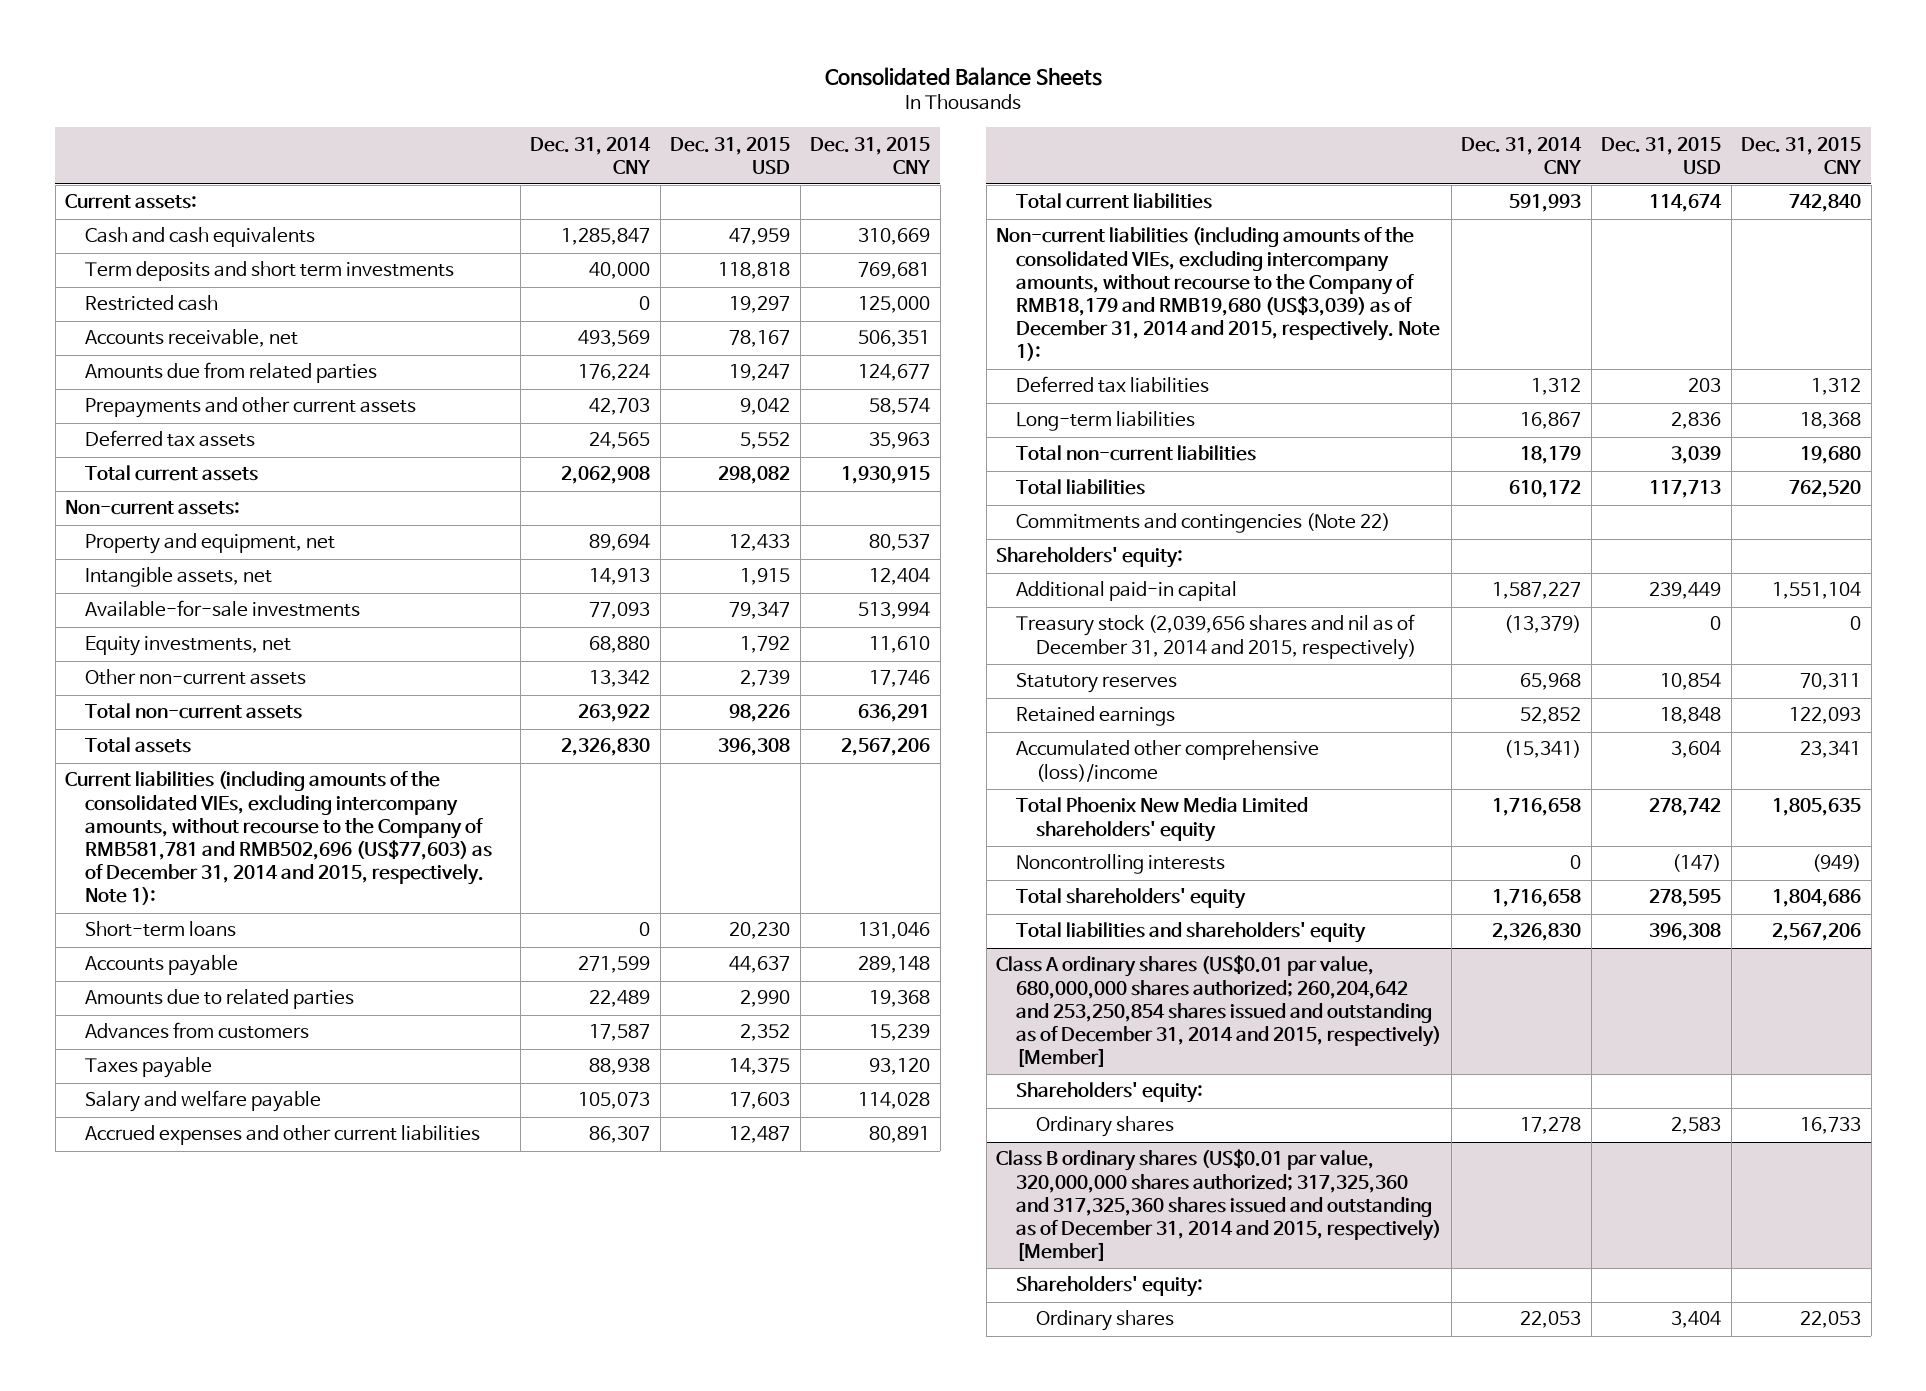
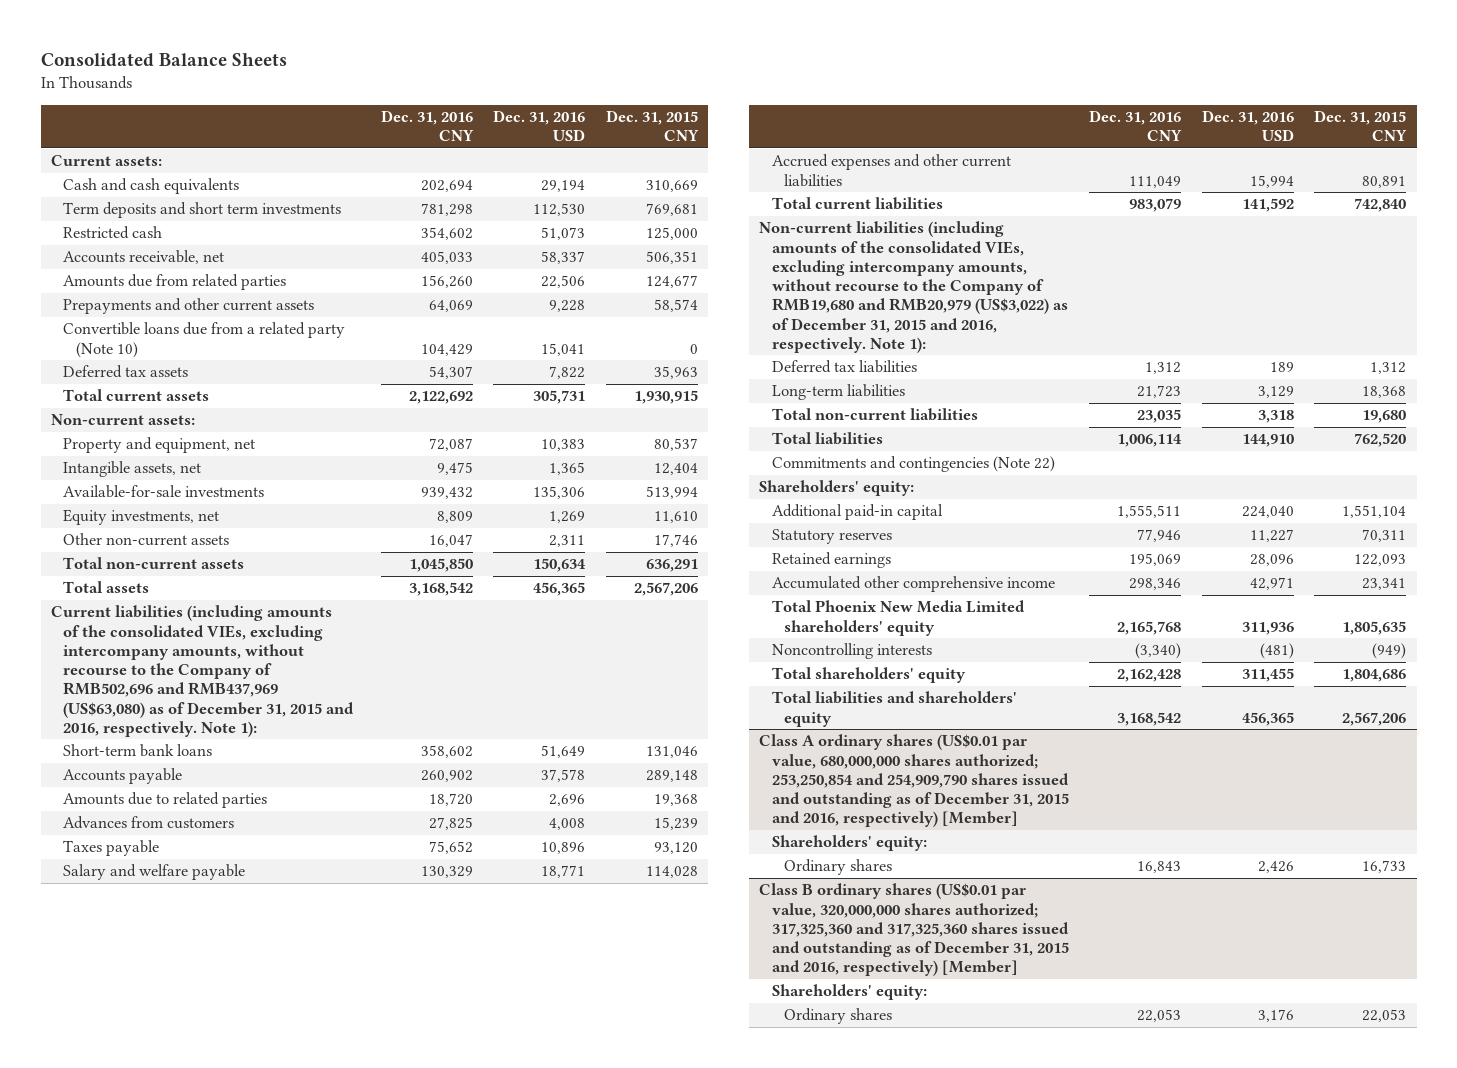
[530,136,652,174] Dec. 31, 2014 CNY -> none
[670,136,791,174] Dec. 31, 2015 USD -> none
none -> [380,109,474,142] Dec. 31, 2016 CNY
none -> [493,109,586,142] Dec. 31, 2016 USD
none -> [63,322,346,358] Convertible loans due from a related party (Note 10)
[65,771,493,906] Current liabilities (including amounts of the consolidated VIEs, excluding intercompany amounts, without recourse to the Company of RMB581,781 and RMB502,696 (US$77,603) as of December 31, 2014 and 2015, respectively. Note 1): -> [50,605,355,737] Current liabilities (including amounts of the consolidated VIEs, excluding intercompany amounts, without recourse to the Company of RMB502,696 and RMB437,969 (US$63,080) as of December 31, 2015 and 2016, respectively. Note 1):
[85,921,237,938] Short-term loans -> [63,744,213,758] Short-term bank loans
[996,227,1441,362] Non-current liabilities (including amounts of the consolidated VIEs, excluding intercompany amounts, without recourse to the Company of RMB18,179 and RMB19,680 (US$3,039) as of December 31, 2014 and 2015, respectively. Note 1): -> [759,221,1068,353] Non-current liabilities (including amounts of the consolidated VIEs, excluding intercompany amounts, without recourse to the Company of RMB19,680 and RMB20,979 (US$3,022) as of December 31, 2015 and 2016, respectively. Note 1):
[1016,614,1417,660] Treasury stock (2,039,656 shares and nil as of December 31, 2014 and 2015, respectively) -> none
[1016,740,1320,782] Accumulated other comprehensive (loss)/income -> [771,576,1055,593] Accumulated other comprehensive income
[996,955,1442,1068] Class A ordinary shares (US$0.01 par value, 680,000,000 shares authorized; 260,204,642 and 253,250,854 shares issued and outstanding as of December 31, 2014 and 2015, respectively) [Member] -> [759,734,1069,828] Class A ordinary shares (US$0.01 par value, 680,000,000 shares authorized; 253,250,854 and 254,909,790 shares issued and outstanding as of December 31, 2015 and 2016, respectively) [Member]
[996,1149,1442,1262] Class B ordinary shares (US$0.01 par value, 320,000,000 shares authorized; 317,325,360 and 317,325,360 shares issued and outstanding as of December 31, 2014 and 2015, respectively) [Member] -> [759,883,1069,977] Class B ordinary shares (US$0.01 par value, 320,000,000 shares authorized; 317,325,360 and 317,325,360 shares issued and outstanding as of December 31, 2015 and 2016, respectively) [Member]

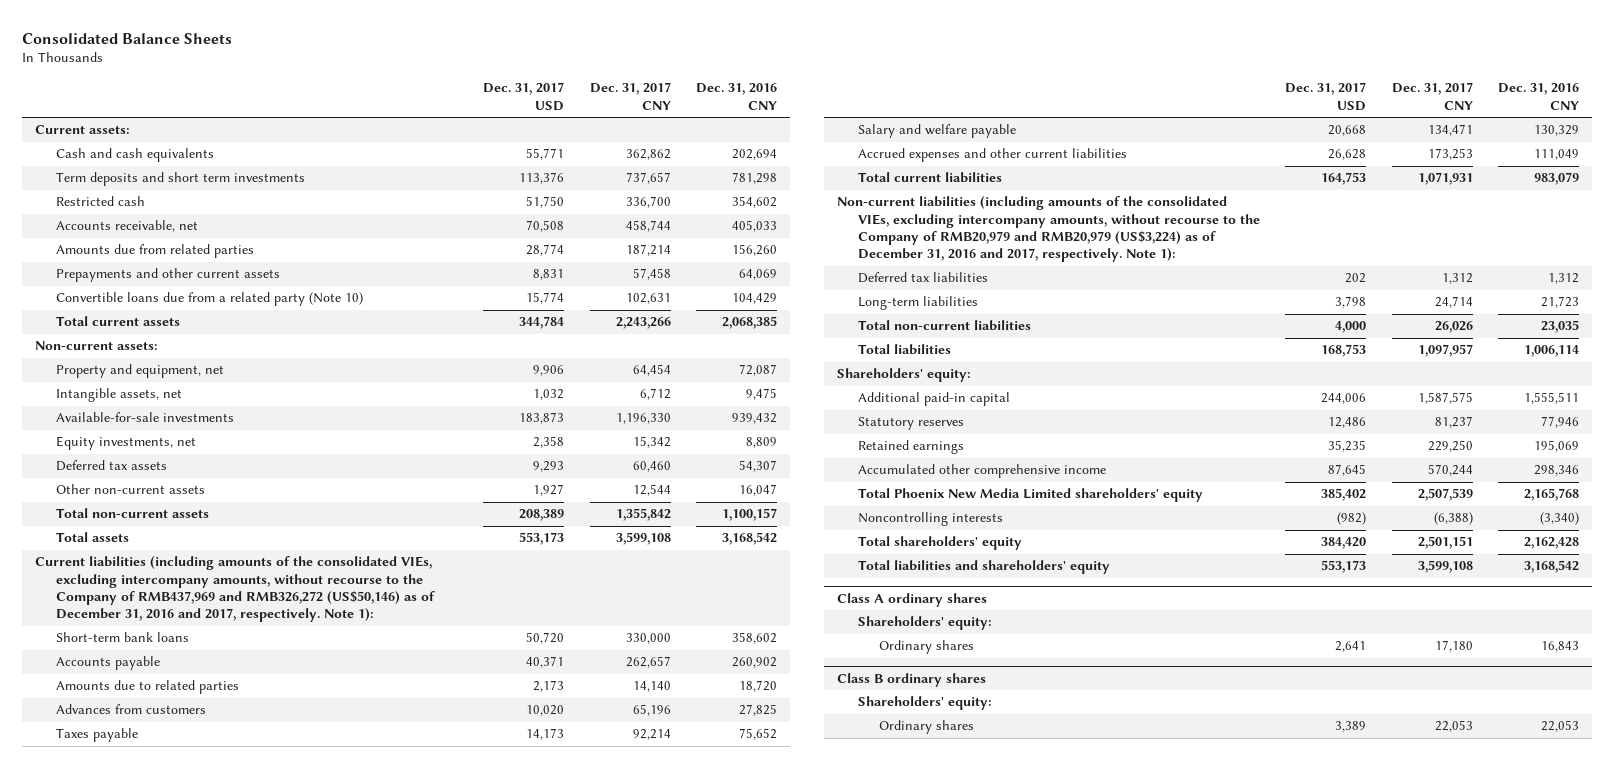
[493,109,586,142] Dec. 31, 2016 USD -> none
[605,109,699,142] Dec. 31, 2015 CNY -> none
none -> [483,82,565,111] Dec. 31, 2017 USD
none -> [589,82,671,110] Dec. 31, 2017 CNY
[408,391,473,405] 2,122,692 -> [722,316,778,330] 2,068,385
[63,365,189,379] Deferred tax assets -> [56,460,168,472] Deferred tax assets
[408,558,473,573] 1,045,850 -> [722,508,778,522] 1,100,157
[50,605,355,737] Current liabilities (including amounts of the consolidated VIEs, excluding intercompany amounts, without recourse to the Company of RMB502,696 and RMB437,969 (US$63,080) as of December 31, 2015 and 2016, respectively. Note 1): -> [34,556,436,623] Current liabilities (including amounts of the consolidated VIEs, excluding intercompany amounts, without recourse to the Company of RMB437,969 and RMB326,272 (US$50,146) as of December 31, 2016 and 2017, respectively. Note 1):
[759,221,1068,353] Non-current liabilities (including amounts of the consolidated VIEs, excluding intercompany amounts, without recourse to the Company of RMB19,680 and RMB20,979 (US$3,022) as of December 31, 2015 and 2016, respectively. Note 1): -> [836,196,1261,263] Non-current liabilities (including amounts of the consolidated VIEs, excluding intercompany amounts, without recourse to the Company of RMB20,979 and RMB20,979 (US$3,224) as of December 31, 2016 and 2017, respectively. Note 1):
[771,456,1055,473] Commitments and contingencies (Note 22) -> none
[759,734,1069,828] Class A ordinary shares (US$0.01 par value, 680,000,000 shares authorized; 253,250,854 and 254,909,790 shares issued and outstanding as of December 31, 2015 and 2016, respectively) [Member] -> [836,593,987,608] Class A ordinary shares
[759,883,1069,977] Class B ordinary shares (US$0.01 par value, 320,000,000 shares authorized; 317,325,360 and 317,325,360 shares issued and outstanding as of December 31, 2015 and 2016, respectively) [Member] -> [836,673,986,688] Class B ordinary shares

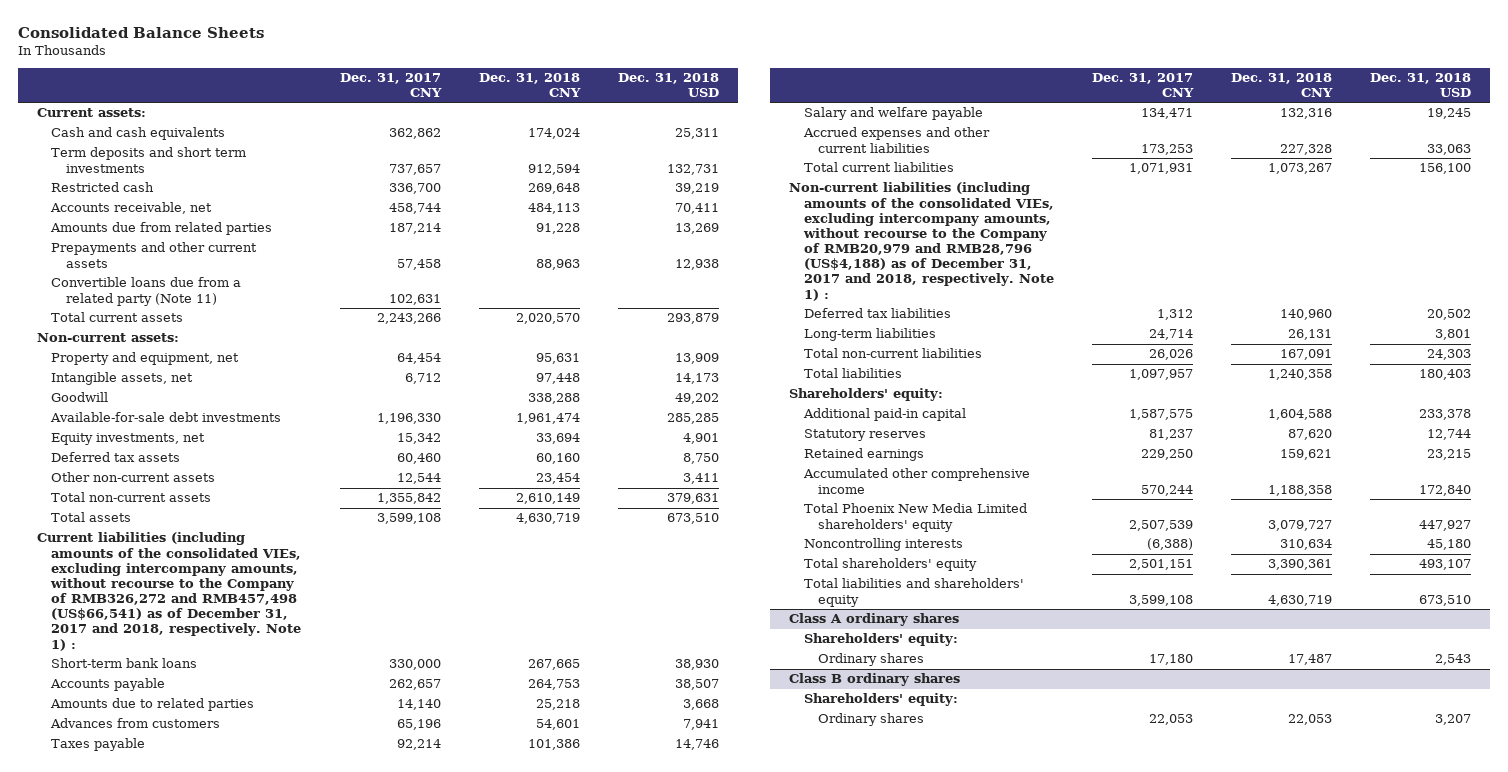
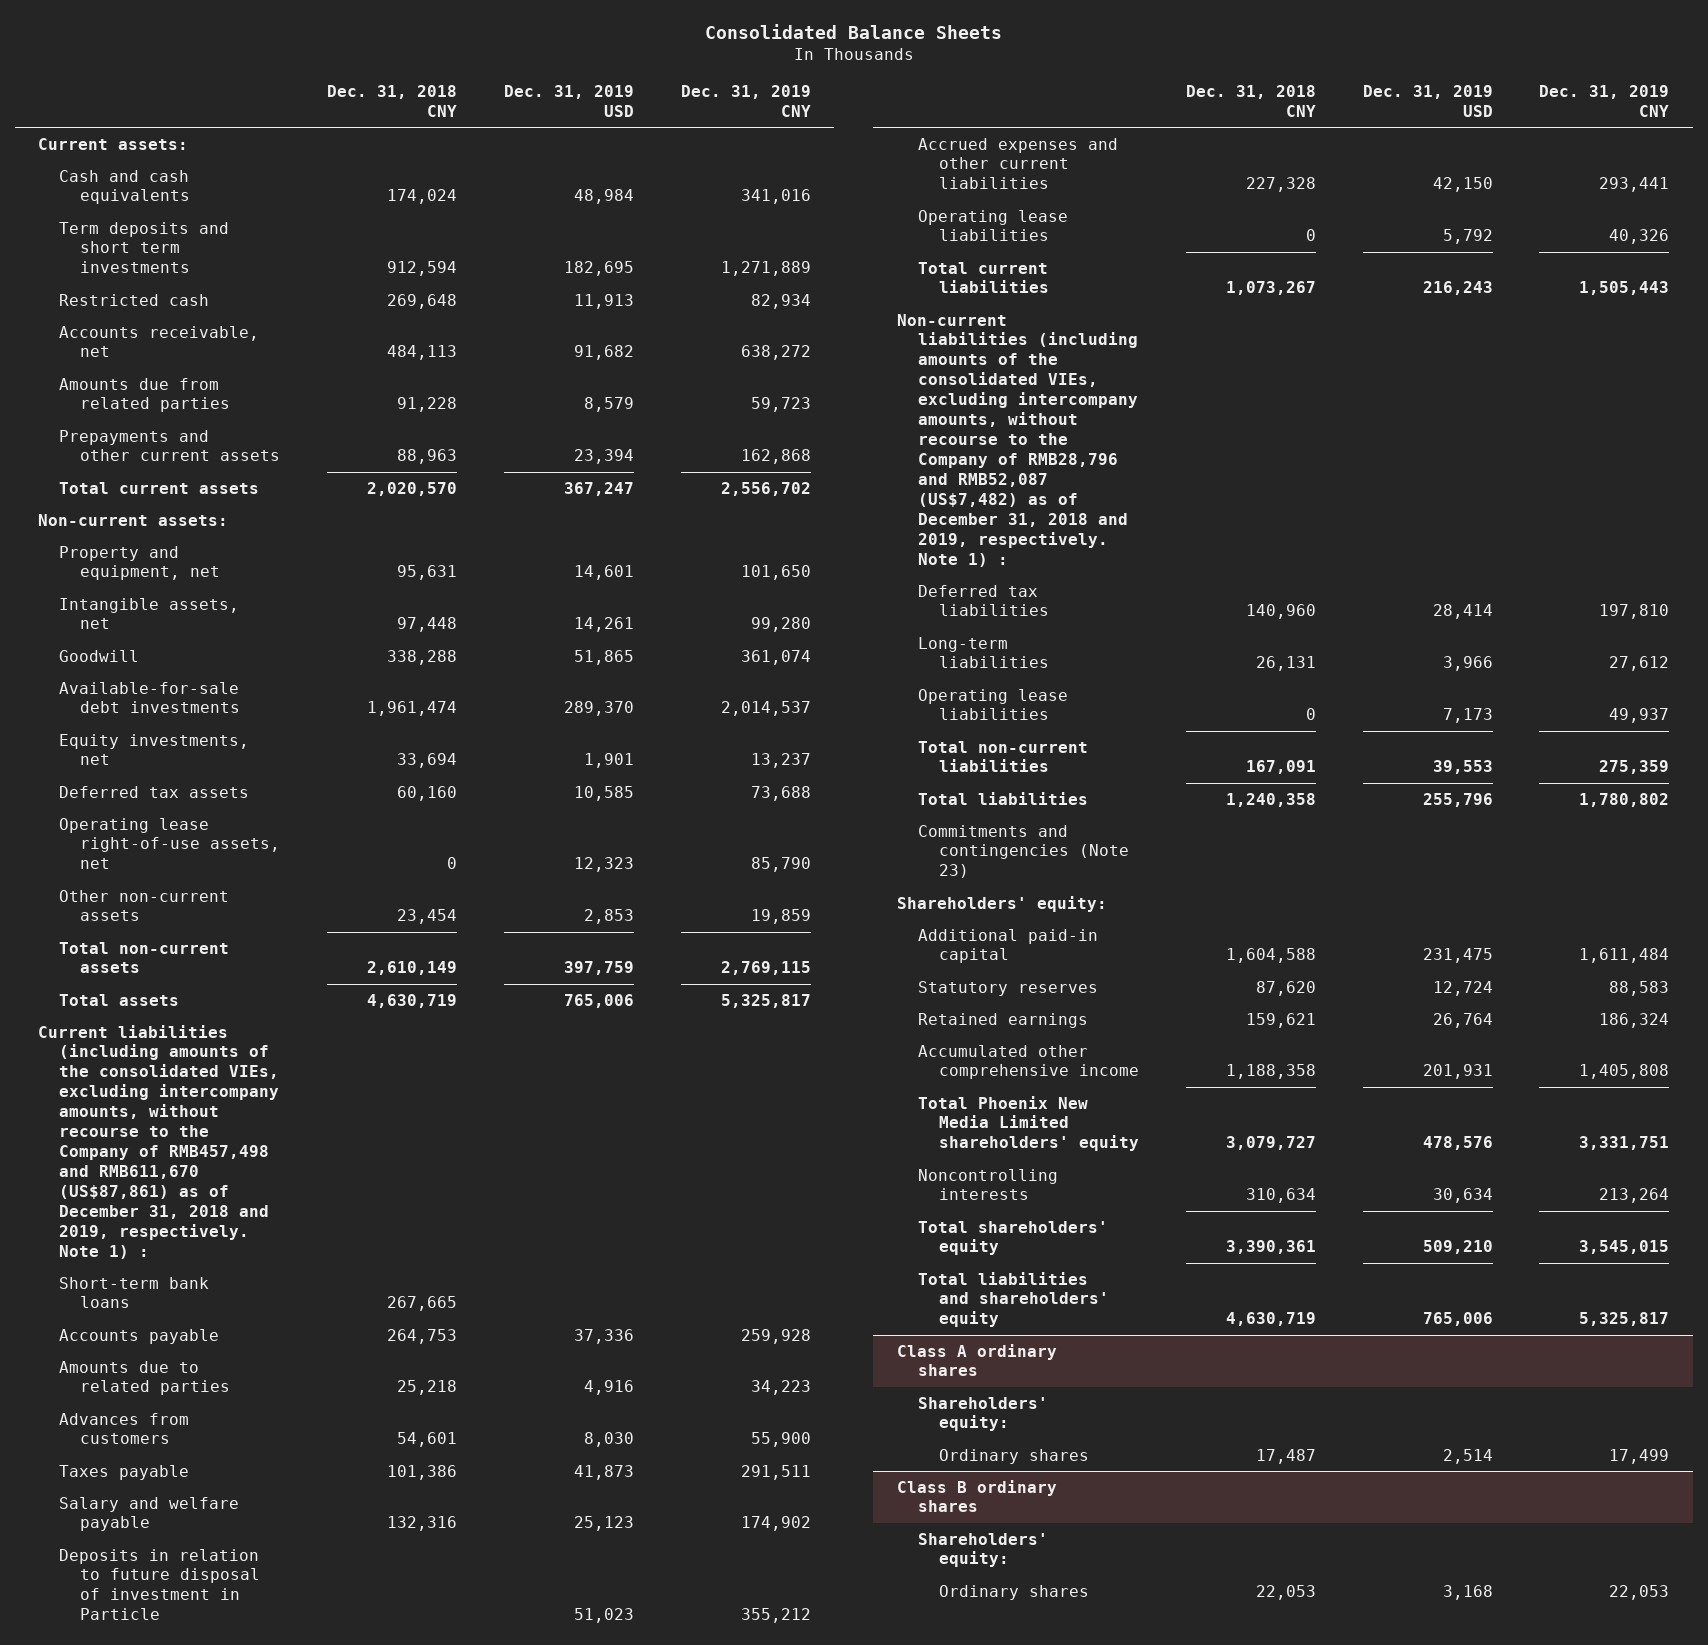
[339,73,442,98] Dec. 31, 2017 CNY -> none
[618,73,720,98] Dec. 31, 2018 USD -> none
none -> [503,85,634,118] Dec. 31, 2019 USD
none -> [680,85,811,118] Dec. 31, 2019 CNY
[51,277,242,306] Convertible loans due from a related party (Note 11) -> none
none -> [58,817,280,870] Operating lease right-of-use assets, net
[36,532,302,651] Current liabilities (including amounts of the consolidated VIEs, excluding intercompany amounts, without recourse to the Company of RMB326,272 and RMB457,498 (US$66,541) as of December 31, 2017 and 2018, respectively. Note 1) : -> [38,1024,279,1260] Current liabilities (including amounts of the consolidated VIEs, excluding intercompany amounts, without recourse to the Company of RMB457,498 and RMB611,670 (US$87,861) as of December 31, 2018 and 2019, respectively. Note 1) :
none -> [58,1548,260,1621] Deposits in relation to future disposal of investment in Particle
none -> [917,209,1068,242] Operating lease liabilities
[789,182,1054,301] Non-current liabilities (including amounts of the consolidated VIEs, excluding intercompany amounts, without recourse to the Company of RMB20,979 and RMB28,796 (US$4,188) as of December 31, 2017 and 2018, respectively. Note 1) : -> [896,313,1138,568] Non-current liabilities (including amounts of the consolidated VIEs, excluding intercompany amounts, without recourse to the Company of RMB28,796 and RMB52,087 (US$7,482) as of December 31, 2018 and 2019, respectively. Note 1) :
none -> [917,688,1068,721] Operating lease liabilities
none -> [917,824,1129,879] Commitments and contingencies (Note 23)

